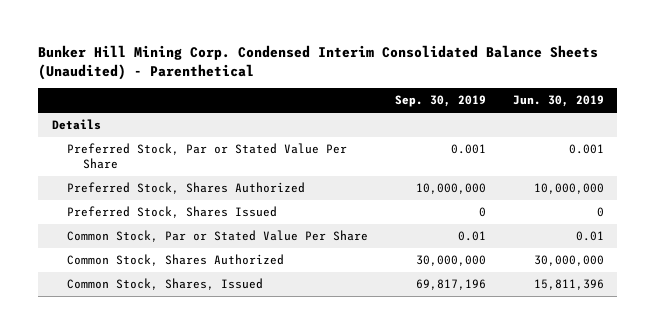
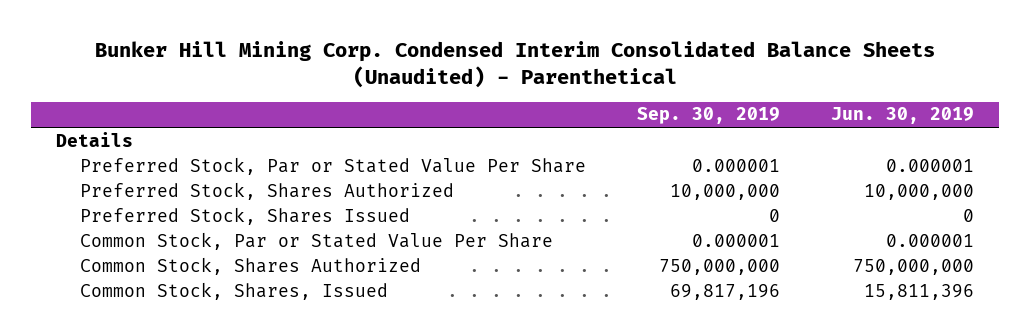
[451,144,487,155] 0.001 -> [692,158,781,172] 0.000001
[568,144,604,155] 0.001 -> [885,158,974,172] 0.000001
[458,231,487,242] 0.01 -> [692,233,781,247] 0.000001
[575,231,604,242] 0.01 -> [885,233,974,247] 0.000001
[416,255,487,267] 30,000,000 -> [659,258,781,275] 750,000,000
[533,255,604,267] 30,000,000 -> [852,258,974,275] 750,000,000

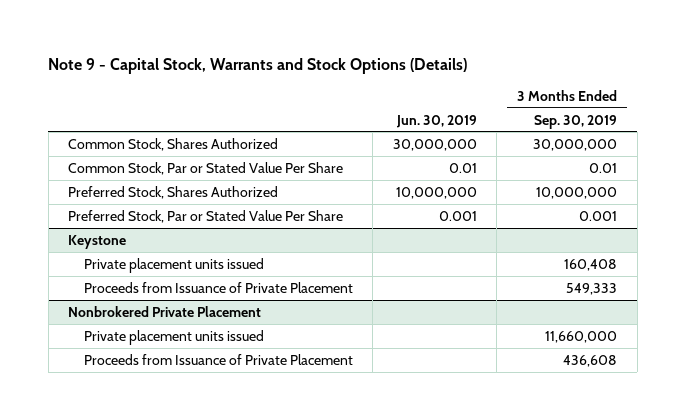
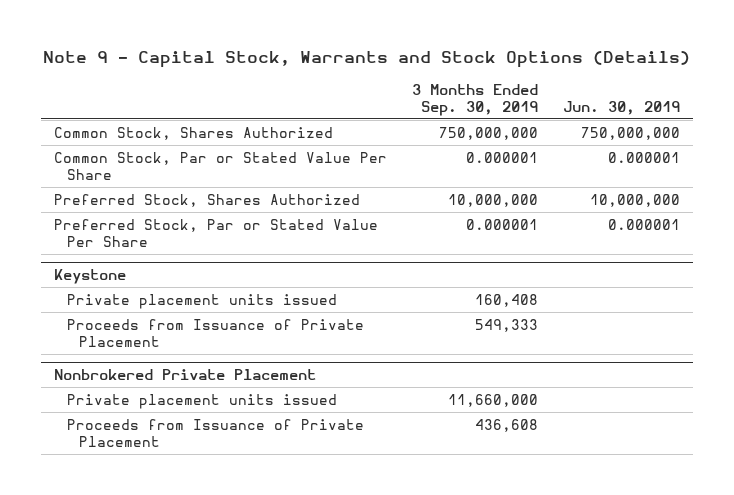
[392,138,477,151] 30,000,000 -> [581,126,681,140] 750,000,000
[532,138,617,151] 30,000,000 -> [439,126,539,140] 750,000,000
[448,162,477,173] 0.01 -> [608,151,681,163] 0.000001
[588,162,617,173] 0.01 -> [466,151,539,163] 0.000001
[438,210,477,221] 0.001 -> [608,218,681,230] 0.000001
[578,210,617,221] 0.001 -> [466,218,539,230] 0.000001

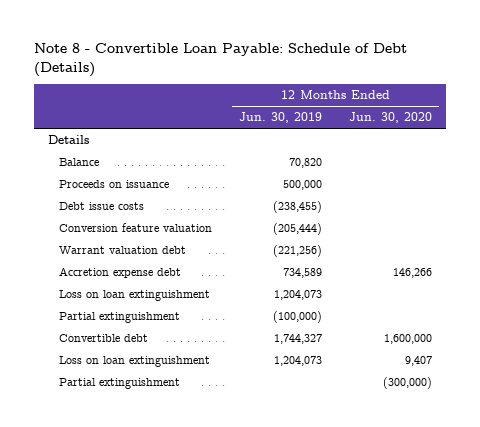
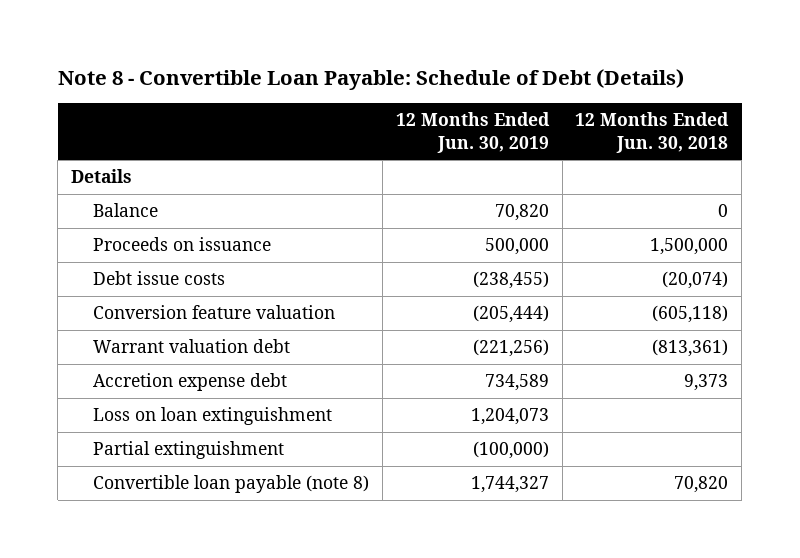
[349,112,433,124] Jun. 30, 2020 -> none
none -> [575,111,730,153] 12 Months Ended Jun. 30, 2018
[58,356,210,368] Loss on loan extinguishment -> none
[58,378,180,390] Partial extinguishment -> none
[58,334,148,343] Convertible debt -> [92,475,369,494] Convertible loan payable (note 8)

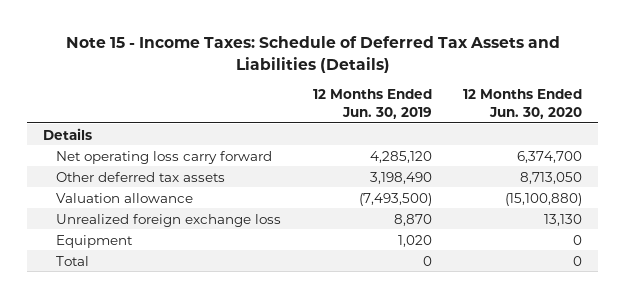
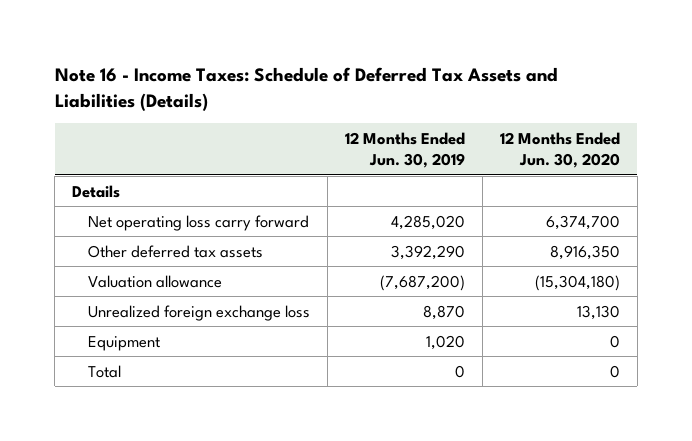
[65,36,560,73] Note 15 - Income Taxes: Schedule of Deferred Tax Assets and Liabilities (Details) -> [54,66,558,111] Note 16 - Income Taxes: Schedule of Deferred Tax Assets and Liabilities (Details)
[369,150,432,163] 4,285,120 -> [390,214,465,230] 4,285,020
[369,171,432,184] 3,198,490 -> [390,244,465,260] 3,392,290
[520,171,583,184] 8,713,050 -> [549,244,620,260] 8,916,350
[358,192,432,206] (7,493,500) -> [379,274,465,291] (7,687,200)
[505,192,583,206] (15,100,880) -> [534,274,620,291] (15,304,180)

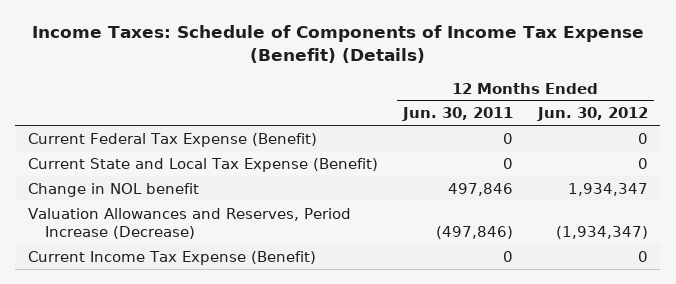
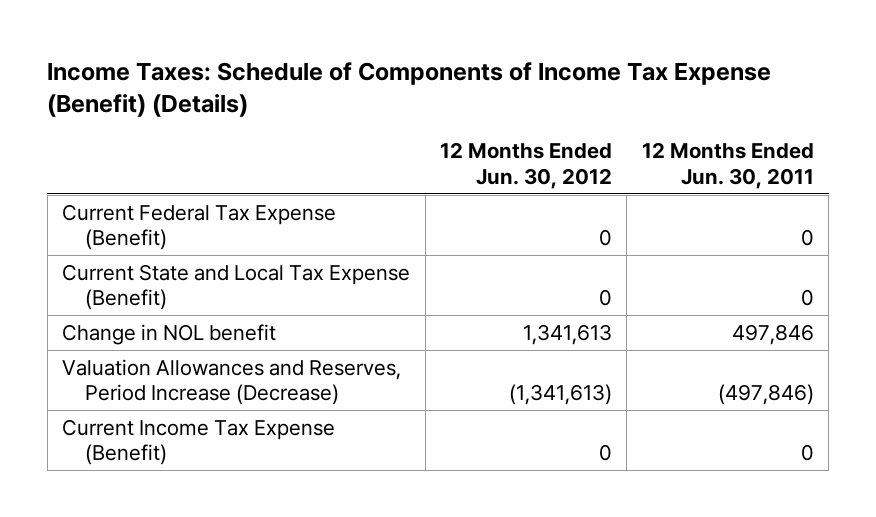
[567,182,648,196] 1,934,347 -> [523,324,613,346] 1,341,613
[555,226,648,240] (1,934,347) -> [509,384,613,406] (1,341,613)

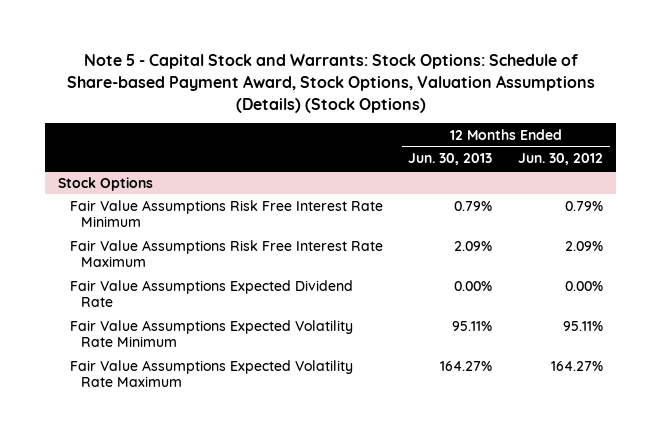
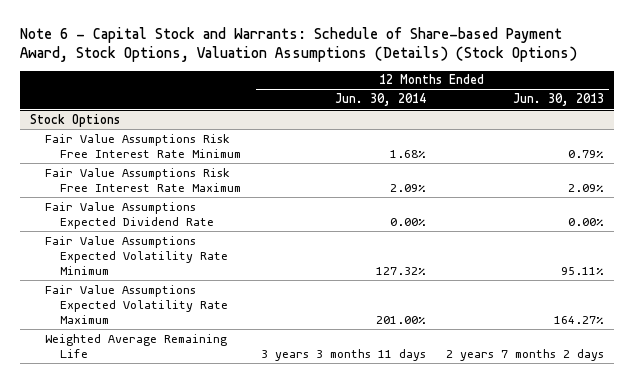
[66,54,595,113] Note 5 - Capital Stock and Warrants: Stock Options: Schedule of Share-based Payment Award, Stock Options, Valuation Assumptions (Details) (Stock Options) -> [19,26,577,63] Note 6 - Capital Stock and Warrants: Schedule of Share-based Payment Award, Stock Options, Valuation Assumptions (Details) (Stock Options)
[518,153,604,166] Jun. 30, 2012 -> none
none -> [334,93,426,107] Jun. 30, 2014
none -> [44,333,227,358] Weighted Average Remaining Life

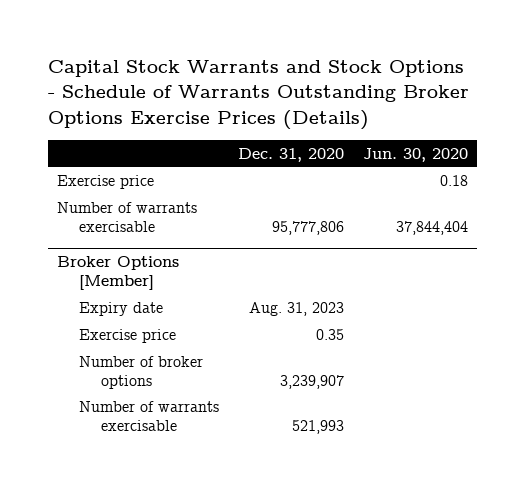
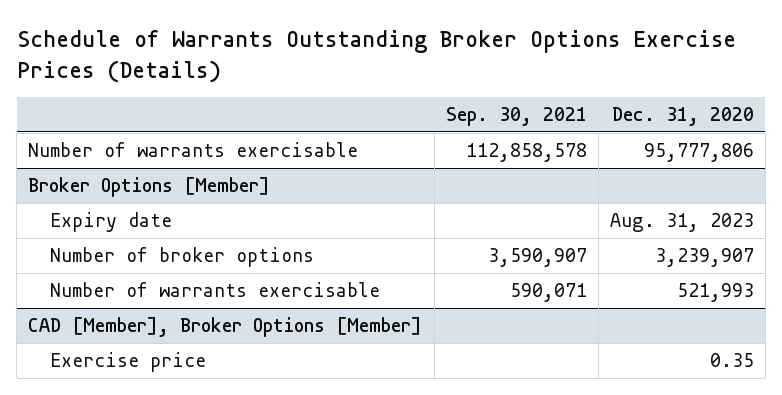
[48,60,470,130] Capital Stock Warrants and Stock Options - Schedule of Warrants Outstanding Broker Options Exercise Prices (Details) -> [16,30,736,83] Schedule of Warrants Outstanding Broker Options Exercise Prices (Details)
[362,147,468,162] Jun. 30, 2020 -> none
none -> [445,107,587,127] Sep. 30, 2021
[57,174,155,189] Exercise price -> none
[79,328,177,343] Exercise price -> none
none -> [28,317,423,338] CAD [Member], Broker Options [Member]
none -> [49,352,206,373] Exercise price

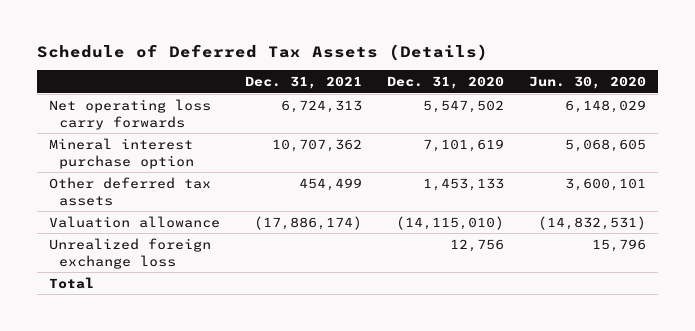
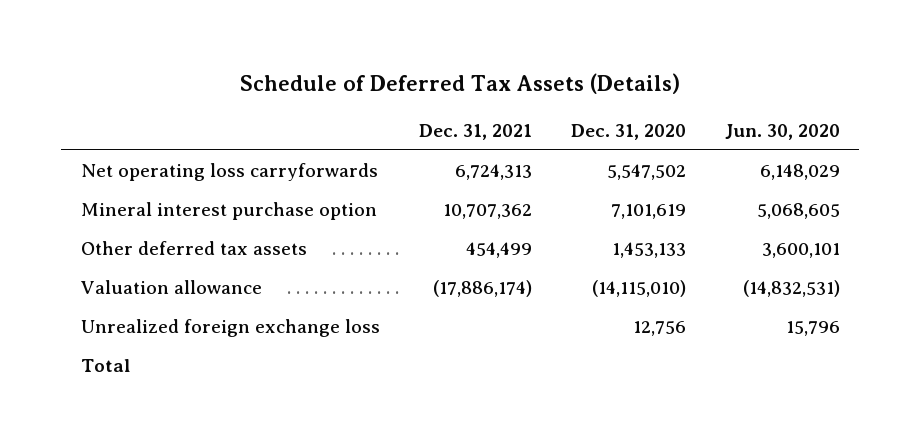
[49,98,212,130] Net operating loss carry forwards -> [80,163,378,182] Net operating loss carryforwards

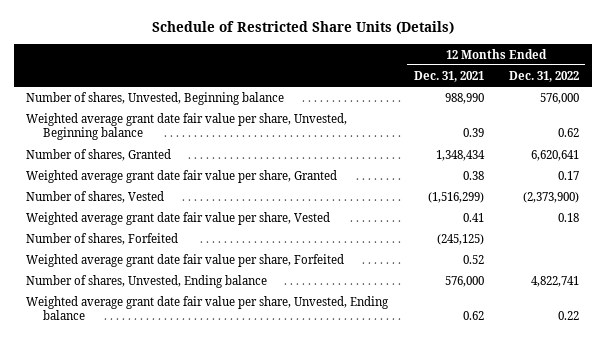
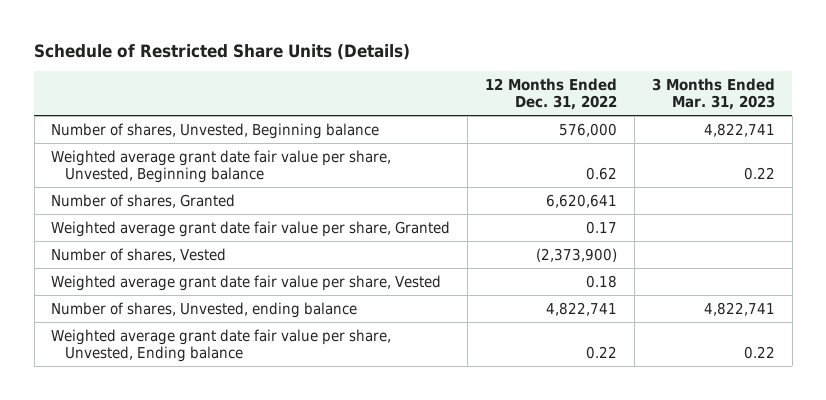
[413,70,484,82] Dec. 31, 2021 -> none
none -> [651,78,775,111] 3 Months Ended Mar. 31, 2023
[26,232,179,245] Number of shares, Forfeited -> none
[26,253,345,267] Weighted average grant date fair value per share, Forfeited -> none
[26,274,268,288] Number of shares, Unvested, Ending balance -> [51,301,358,318] Number of shares, Unvested, ending balance

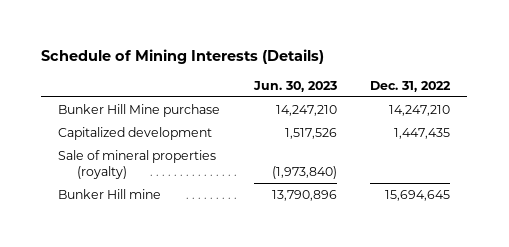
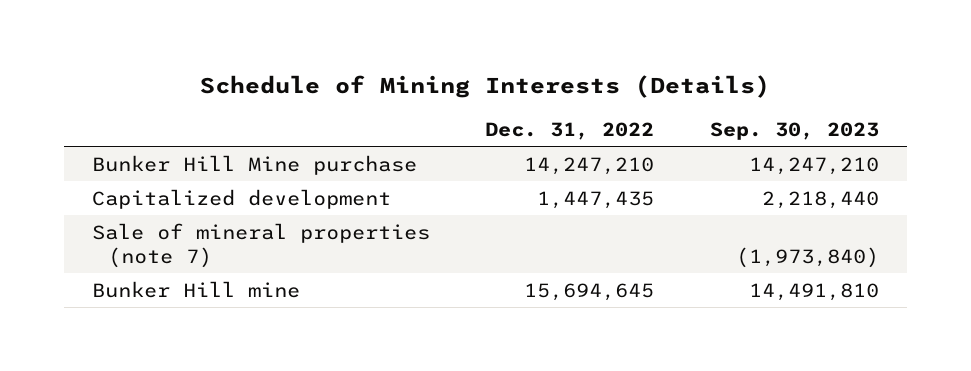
[252,80,337,92] Jun. 30, 2023 -> none
none -> [709,121,879,140] Sep. 30, 2023
[58,150,217,179] Sale of mineral properties (royalty) -> [92,222,431,268] Sale of mineral properties (note 7)

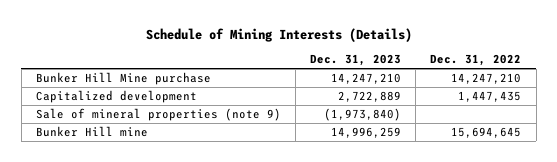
[709,121,879,140] Sep. 30, 2023 -> none
none -> [310,54,402,67] Dec. 31, 2023
[92,222,431,268] Sale of mineral properties (note 7) -> [35,107,281,121] Sale of mineral properties (note 9)

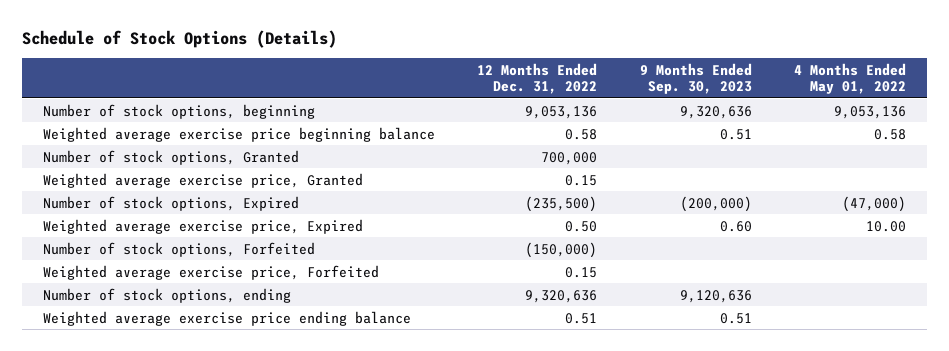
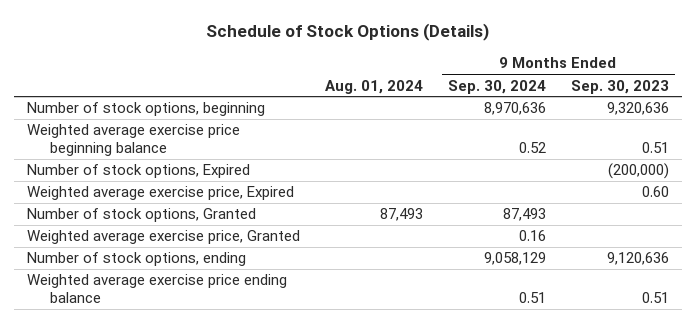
[477,62,598,95] 12 Months Ended Dec. 31, 2022 -> none
[794,62,907,95] 4 Months Ended May 01, 2022 -> none
none -> [324,79,423,94] Aug. 01, 2024
none -> [447,79,546,94] Sep. 30, 2024
[42,241,315,257] Number of stock options, Forfeited -> none
[42,264,379,280] Weighted average exercise price, Forfeited -> none
[42,149,299,165] Number of stock options, Granted -> [26,208,256,223] Number of stock options, Granted
[42,172,363,188] Weighted average exercise price, Granted -> [26,230,300,245] Weighted average exercise price, Granted

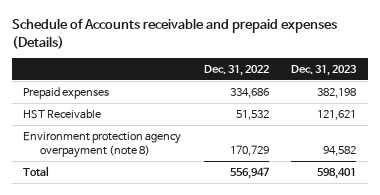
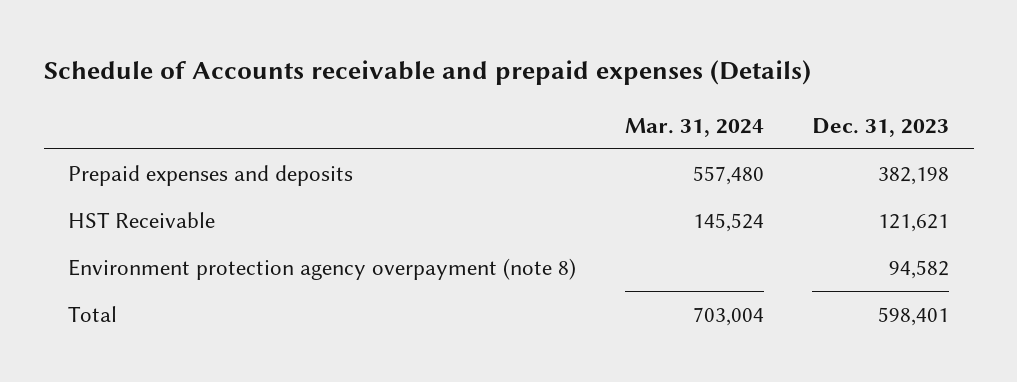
[203,64,269,76] Dec. 31, 2022 -> none
none -> [624,117,764,137] Mar. 31, 2024
[23,86,110,99] Prepaid expenses -> [68,164,354,186] Prepaid expenses and deposits

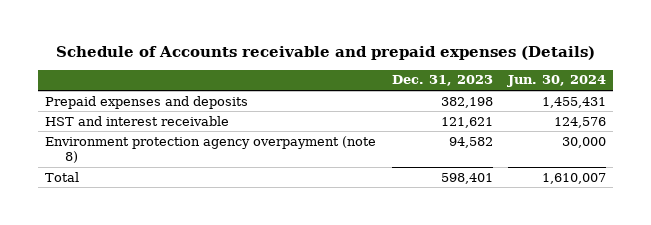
[624,117,764,137] Mar. 31, 2024 -> none
none -> [506,75,606,88] Jun. 30, 2024
[68,211,216,228] HST Receivable -> [45,115,230,126] HST and interest receivable

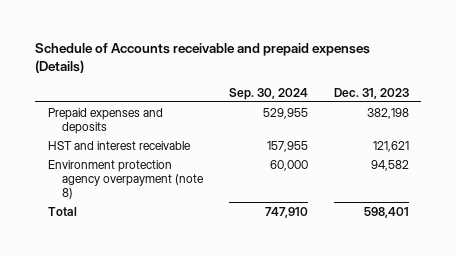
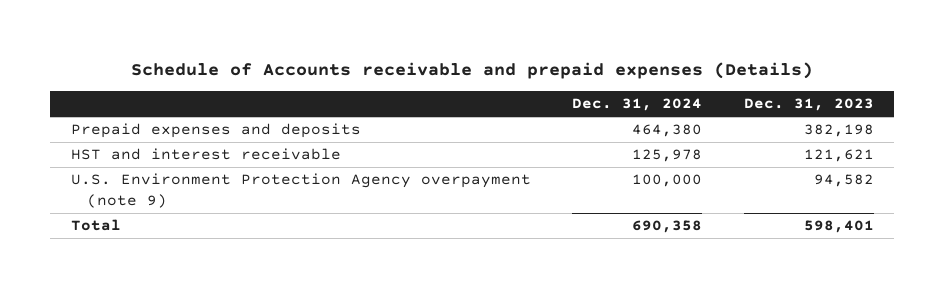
[228,87,308,100] Sep. 30, 2024 -> none
none -> [572,98,703,112] Dec. 31, 2024
[47,159,205,200] Environment protection agency overpayment (note 8) -> [70,173,531,209] U.S. Environment Protection Agency overpayment (note 9)

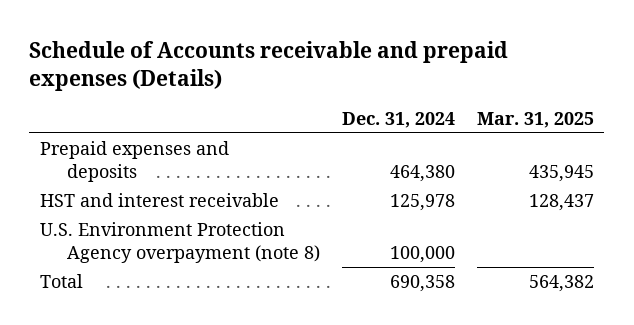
[743,98,874,112] Dec. 31, 2023 -> none
none -> [476,111,594,128] Mar. 31, 2025
[70,173,531,209] U.S. Environment Protection Agency overpayment (note 9) -> [40,221,321,264] U.S. Environment Protection Agency overpayment (note 8)

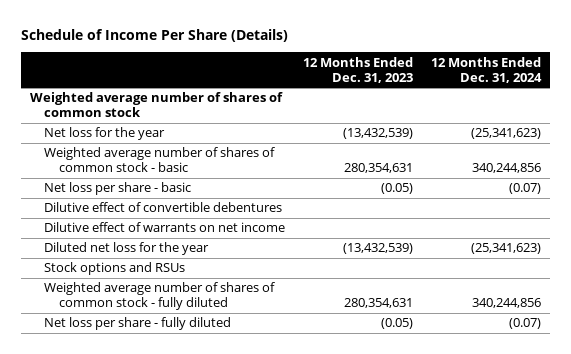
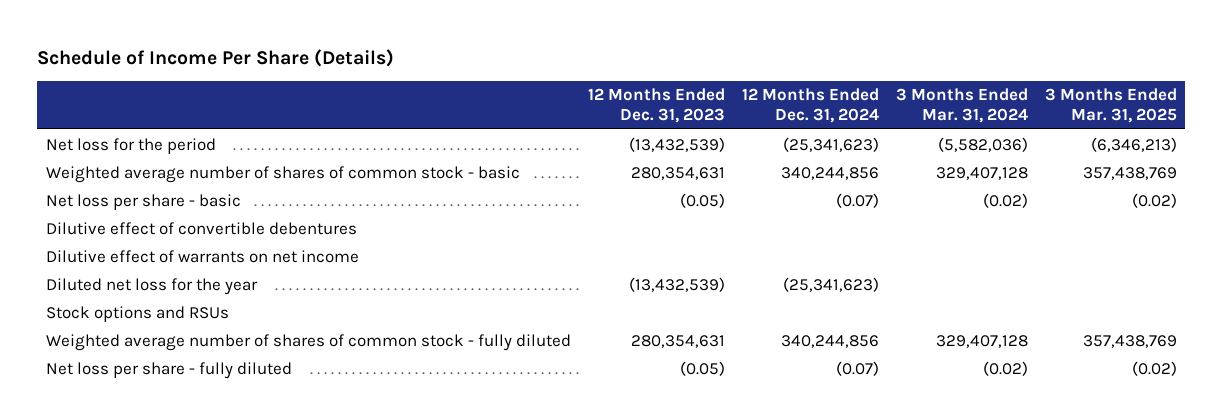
none -> [895,88,1028,123] 3 Months Ended Mar. 31, 2024
none -> [1044,88,1177,123] 3 Months Ended Mar. 31, 2025
[29,92,283,118] Weighted average number of shares of common stock -> none
[44,127,166,141] Net loss for the year -> [45,137,216,154] Net loss for the period

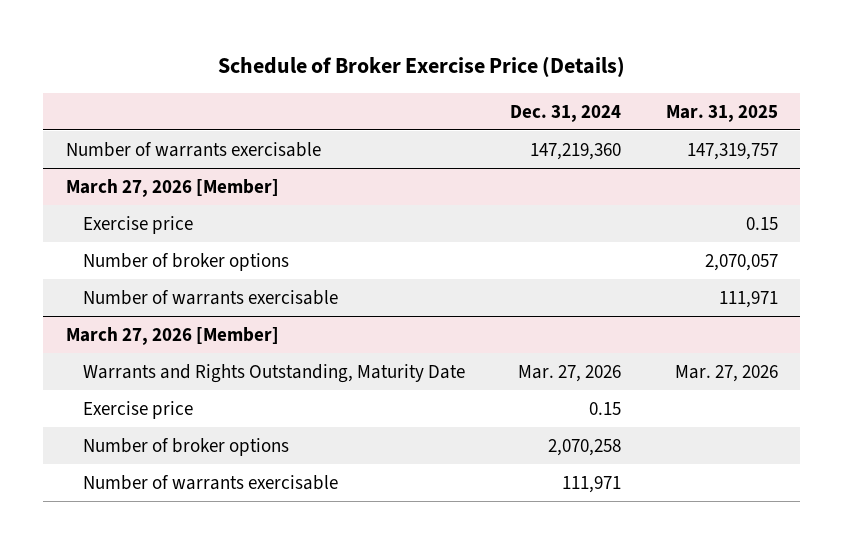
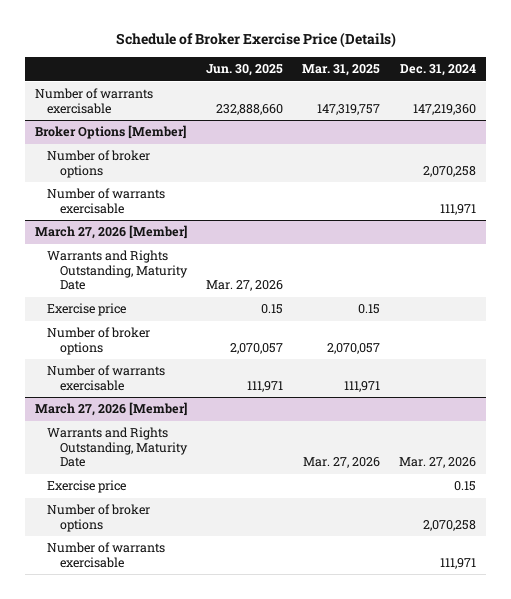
none -> [205,64,283,77] Jun. 30, 2025
none -> [34,125,186,140] Broker Options [Member]
none -> [47,150,151,178] Number of broker options
none -> [47,188,166,214] Number of warrants exercisable
none -> [47,250,188,291] Warrants and Rights Outstanding, Maturity Date

